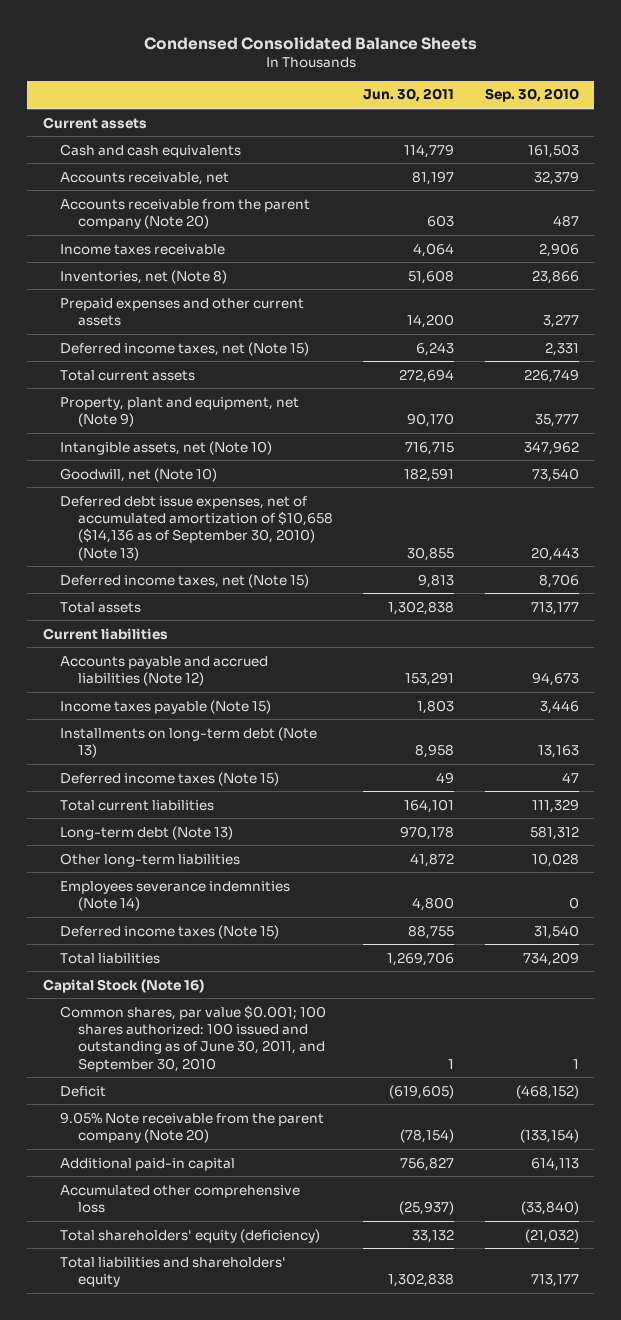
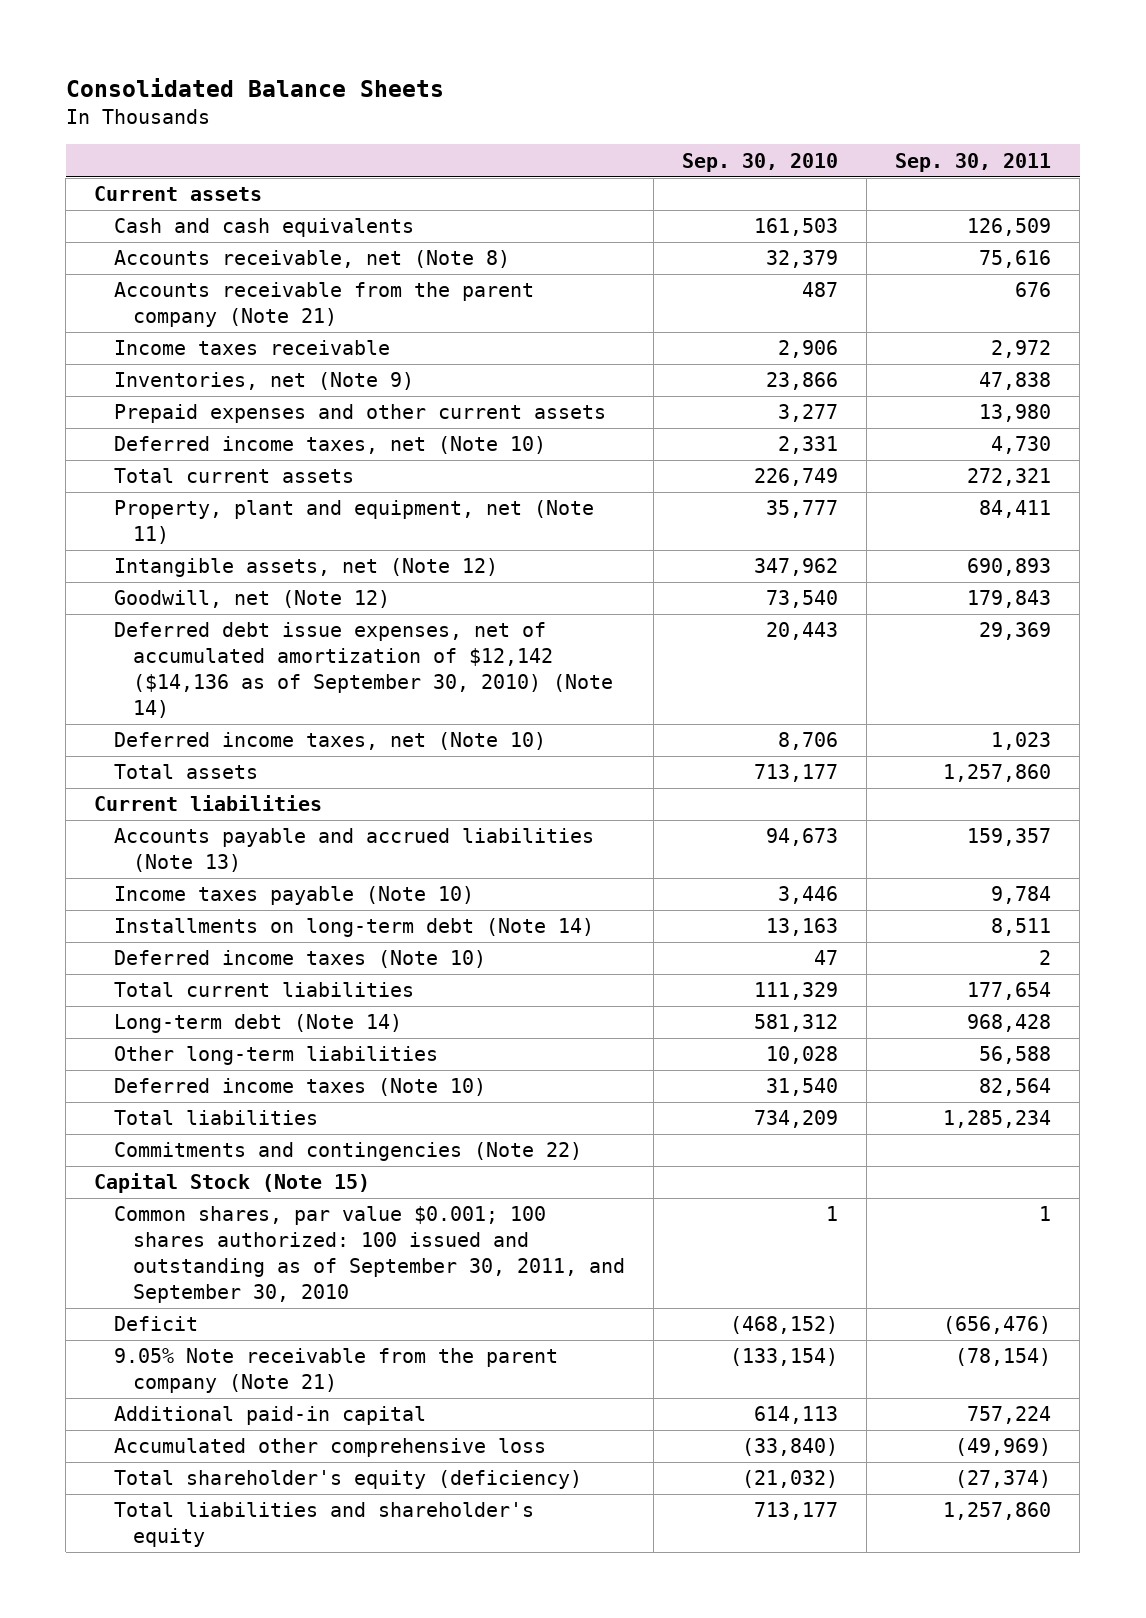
[143,36,477,50] Condensed Consolidated Balance Sheets -> [65,78,444,98] Consolidated Balance Sheets
[363,88,455,103] Jun. 30, 2011 -> none
none -> [895,152,1052,172] Sep. 30, 2011
[60,171,230,185] Accounts receivable, net -> [113,250,510,269] Accounts receivable, net (Note 8)
[60,198,311,229] Accounts receivable from the parent company (Note 20) -> [113,282,534,328] Accounts receivable from the parent company (Note 21)
[60,269,228,284] Inventories, net (Note 8) -> [113,372,414,391] Inventories, net (Note 9)
[60,341,310,356] Deferred income taxes, net (Note 15) -> [113,436,546,455] Deferred income taxes, net (Note 10)
[60,396,300,427] Property, plant and equipment, net (Note 9) -> [113,500,594,545] Property, plant and equipment, net (Note 11)
[60,440,273,455] Intangible assets, net (Note 10) -> [113,558,498,578] Intangible assets, net (Note 12)
[60,467,218,482] Goodwill, net (Note 10) -> [113,590,390,609] Goodwill, net (Note 12)
[60,495,333,561] Deferred debt issue expenses, net of accumulated amortization of $10,658 ($14,136 as of September 30, 2010) (Note 13) -> [113,622,614,718] Deferred debt issue expenses, net of accumulated amortization of $12,142 ($14,136 as of September 30, 2010) (Note 14)
[60,573,310,588] Deferred income taxes, net (Note 15) -> [113,732,546,751] Deferred income taxes, net (Note 10)
[60,655,269,686] Accounts payable and accrued liabilities (Note 12) -> [113,828,594,873] Accounts payable and accrued liabilities (Note 13)
[60,699,272,714] Income taxes payable (Note 15) -> [113,886,474,906] Income taxes payable (Note 10)
[60,726,318,758] Installments on long-term debt (Note 13) -> [113,918,594,938] Installments on long-term debt (Note 14)
[60,771,280,786] Deferred income taxes (Note 15) -> [113,950,486,969] Deferred income taxes (Note 10)
[60,825,234,840] Long-term debt (Note 13) -> [113,1014,402,1034] Long-term debt (Note 14)
[60,880,291,911] Employees severance indemnities (Note 14) -> none
[60,924,280,939] Deferred income taxes (Note 15) -> [113,1078,486,1097] Deferred income taxes (Note 10)
none -> [113,1142,582,1162] Commitments and contingencies (Note 22)
[42,978,204,993] Capital Stock (Note 16) -> [94,1173,371,1194] Capital Stock (Note 15)
[60,1004,327,1072] Common shares, par value $0.001; 100 shares authorized: 100 issued and outstanding as of June 30, 2011, and September 30, 2010 -> [113,1206,626,1303] Common shares, par value $0.001; 100 shares authorized: 100 issued and outstanding as of September 30, 2011, and September 30, 2010
[60,1111,325,1143] 9.05% Note receivable from the parent company (Note 20) -> [113,1348,558,1394] 9.05% Note receivable from the parent company (Note 21)
[60,1228,321,1243] Total shareholders' equity (deficiency) -> [113,1470,582,1490] Total shareholder's equity (deficiency)
[60,1256,287,1287] Total liabilities and shareholders' equity -> [113,1502,534,1548] Total liabilities and shareholder's equity

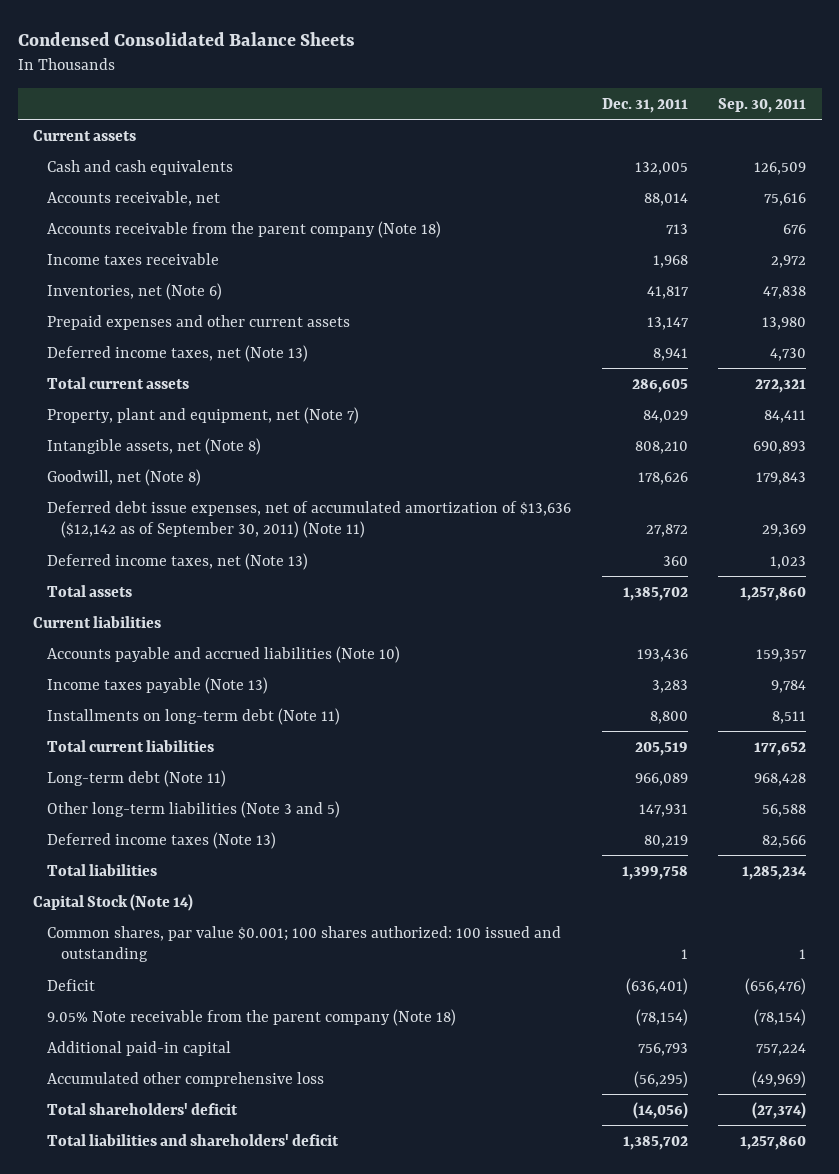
[65,78,444,98] Consolidated Balance Sheets -> [17,31,355,46] Condensed Consolidated Balance Sheets
[682,152,839,172] Sep. 30, 2010 -> none
none -> [601,97,688,113] Dec. 31, 2011
[113,250,510,269] Accounts receivable, net (Note 8) -> [47,190,221,206] Accounts receivable, net
[113,282,534,328] Accounts receivable from the parent company (Note 21) -> [47,220,442,238] Accounts receivable from the parent company (Note 18)
[113,372,414,391] Inventories, net (Note 9) -> [47,282,223,300] Inventories, net (Note 6)
[113,436,546,455] Deferred income taxes, net (Note 10) -> [47,344,309,362] Deferred income taxes, net (Note 13)
[113,500,594,545] Property, plant and equipment, net (Note 11) -> [47,406,360,424] Property, plant and equipment, net (Note 7)
[113,558,498,578] Intangible assets, net (Note 12) -> [47,437,262,455] Intangible assets, net (Note 8)
[113,590,390,609] Goodwill, net (Note 12) -> [47,468,202,486] Goodwill, net (Note 8)
[113,622,614,718] Deferred debt issue expenses, net of accumulated amortization of $12,142 ($14,136 as of September 30, 2010) (Note 14) -> [47,500,572,539] Deferred debt issue expenses, net of accumulated amortization of $13,636 ($12,142 as of September 30, 2011) (Note 11)
[113,732,546,751] Deferred income taxes, net (Note 10) -> [47,552,309,570] Deferred income taxes, net (Note 13)
[113,950,486,969] Deferred income taxes (Note 10) -> none
[113,828,594,873] Accounts payable and accrued liabilities (Note 13) -> [47,645,401,663] Accounts payable and accrued liabilities (Note 10)
[113,886,474,906] Income taxes payable (Note 10) -> [47,676,269,694] Income taxes payable (Note 13)
[113,918,594,938] Installments on long-term debt (Note 14) -> [47,707,341,725] Installments on long-term debt (Note 11)
[967,982,1052,1001] 177,654 -> [754,741,807,756] 177,652
[113,1014,402,1034] Long-term debt (Note 14) -> [47,769,227,787] Long-term debt (Note 11)
[113,1046,438,1066] Other long-term liabilities -> [47,800,341,818] Other long-term liabilities (Note 3 and 5)
[113,1078,486,1097] Deferred income taxes (Note 10) -> [47,831,277,849] Deferred income taxes (Note 13)
[979,1078,1052,1097] 82,564 -> [762,834,807,848] 82,566
[113,1142,582,1162] Commitments and contingencies (Note 22) -> none
[94,1173,371,1194] Capital Stock (Note 15) -> [32,893,193,911] Capital Stock (Note 14)
[113,1206,626,1303] Common shares, par value $0.001; 100 shares authorized: 100 issued and outstanding as of September 30, 2011, and September 30, 2010 -> [47,925,562,963] Common shares, par value $0.001; 100 shares authorized: 100 issued and outstanding
[113,1348,558,1394] 9.05% Note receivable from the parent company (Note 21) -> [47,1008,457,1026] 9.05% Note receivable from the parent company (Note 18)
[113,1470,582,1490] Total shareholder's equity (deficiency) -> [47,1102,239,1115] Total shareholders' deficit
[113,1502,534,1548] Total liabilities and shareholder's equity -> [47,1133,340,1146] Total liabilities and shareholders' deficit

